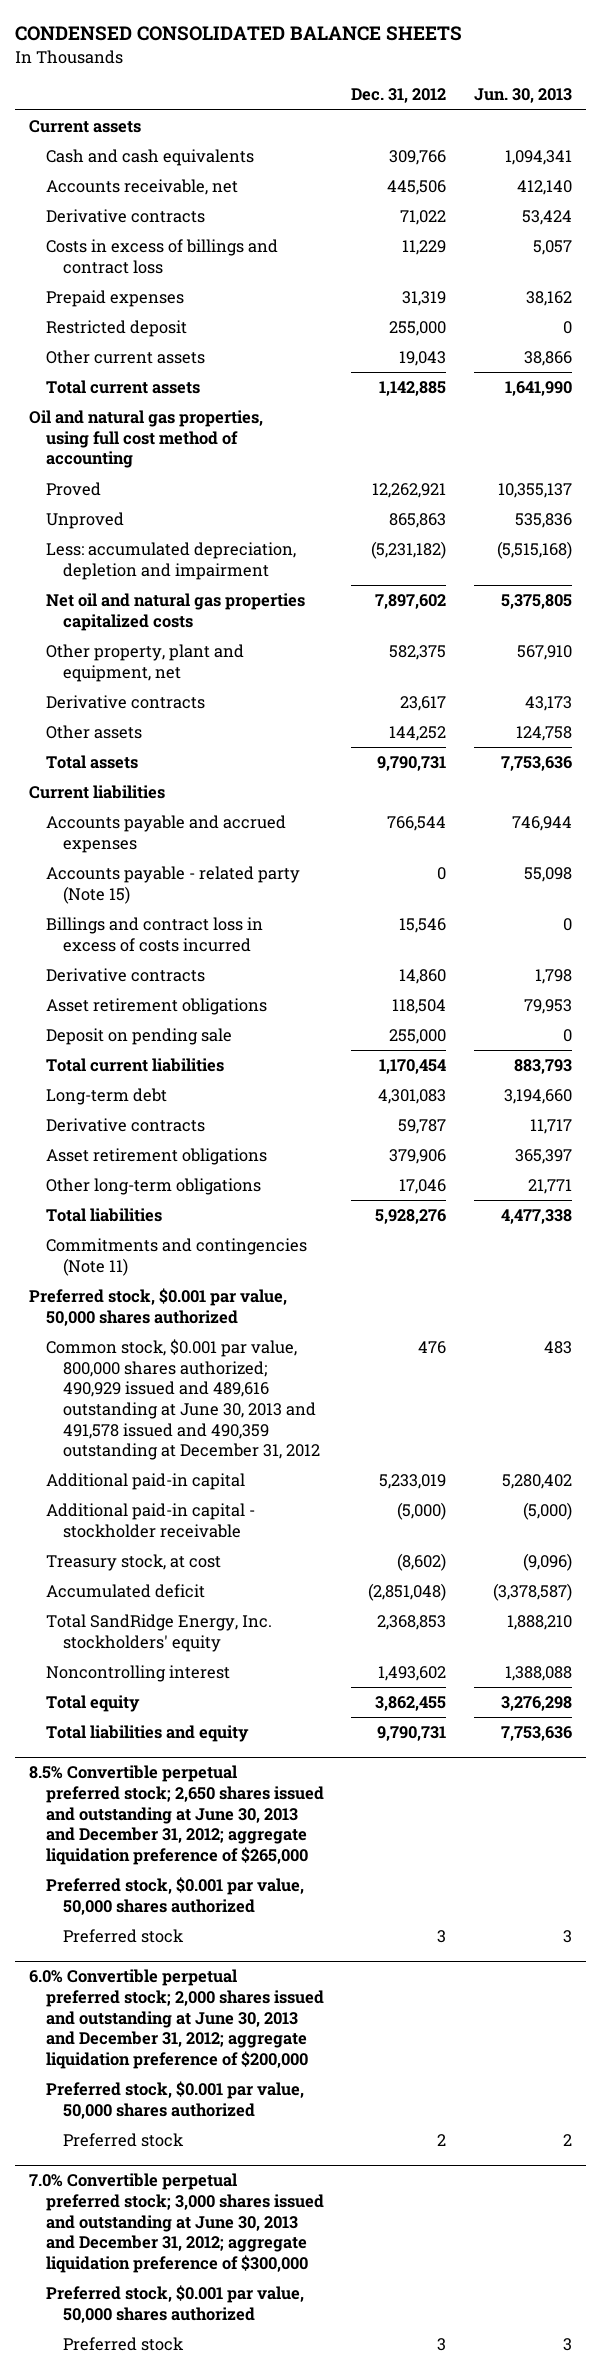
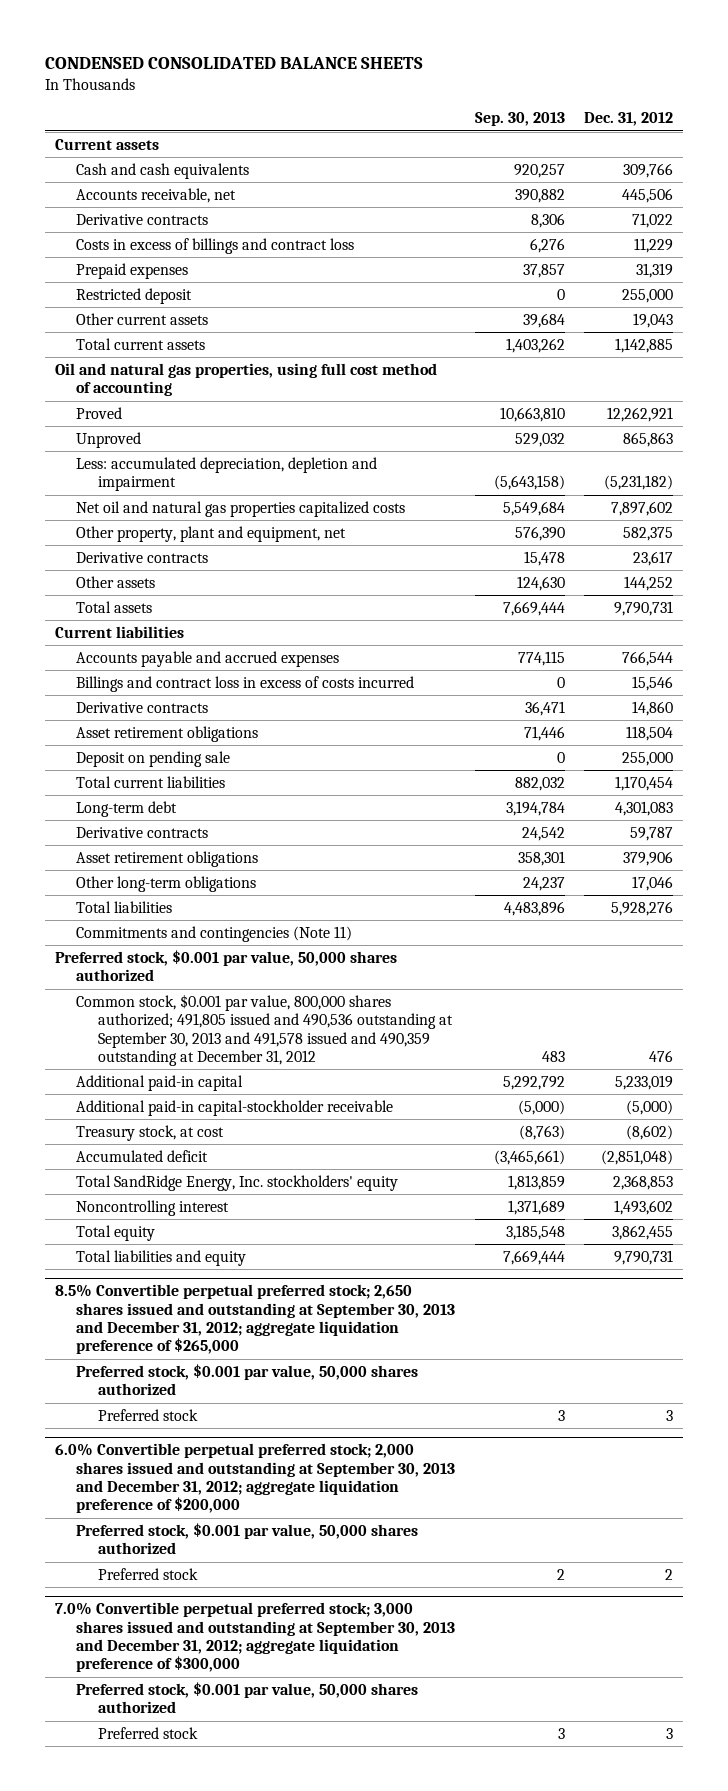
[474,88,573,104] Jun. 30, 2013 -> none
none -> [474,112,565,127] Sep. 30, 2013
[45,866,300,904] Accounts payable - related party (Note 15) -> none
[45,1339,321,1461] Common stock, $0.001 par value, 800,000 shares authorized; 490,929 issued and 489,616 outstanding at June 30, 2013 and 491,578 issued and 490,359 outstanding at December 31, 2012 -> [76,993,453,1067] Common stock, $0.001 par value, 800,000 shares authorized; 491,805 issued and 490,536 outstanding at September 30, 2013 and 491,578 issued and 490,359 outstanding at December 31, 2012
[45,1503,255,1538] Additional paid-in capital - stockholder receivable -> [76,1099,394,1116] Additional paid-in capital-stockholder receivable
[28,1765,324,1865] 8.5% Convertible perpetual preferred stock; 2,650 shares issued and outstanding at June 30, 2013 and December 31, 2012; aggregate liquidation preference of $265,000 -> [54,1284,456,1355] 8.5% Convertible perpetual preferred stock; 2,650 shares issued and outstanding at September 30, 2013 and December 31, 2012; aggregate liquidation preference of $265,000
[28,1969,324,2069] 6.0% Convertible perpetual preferred stock; 2,000 shares issued and outstanding at June 30, 2013 and December 31, 2012; aggregate liquidation preference of $200,000 -> [54,1443,456,1514] 6.0% Convertible perpetual preferred stock; 2,000 shares issued and outstanding at September 30, 2013 and December 31, 2012; aggregate liquidation preference of $200,000
[28,2173,324,2273] 7.0% Convertible perpetual preferred stock; 3,000 shares issued and outstanding at June 30, 2013 and December 31, 2012; aggregate liquidation preference of $300,000 -> [54,1602,456,1673] 7.0% Convertible perpetual preferred stock; 3,000 shares issued and outstanding at September 30, 2013 and December 31, 2012; aggregate liquidation preference of $300,000

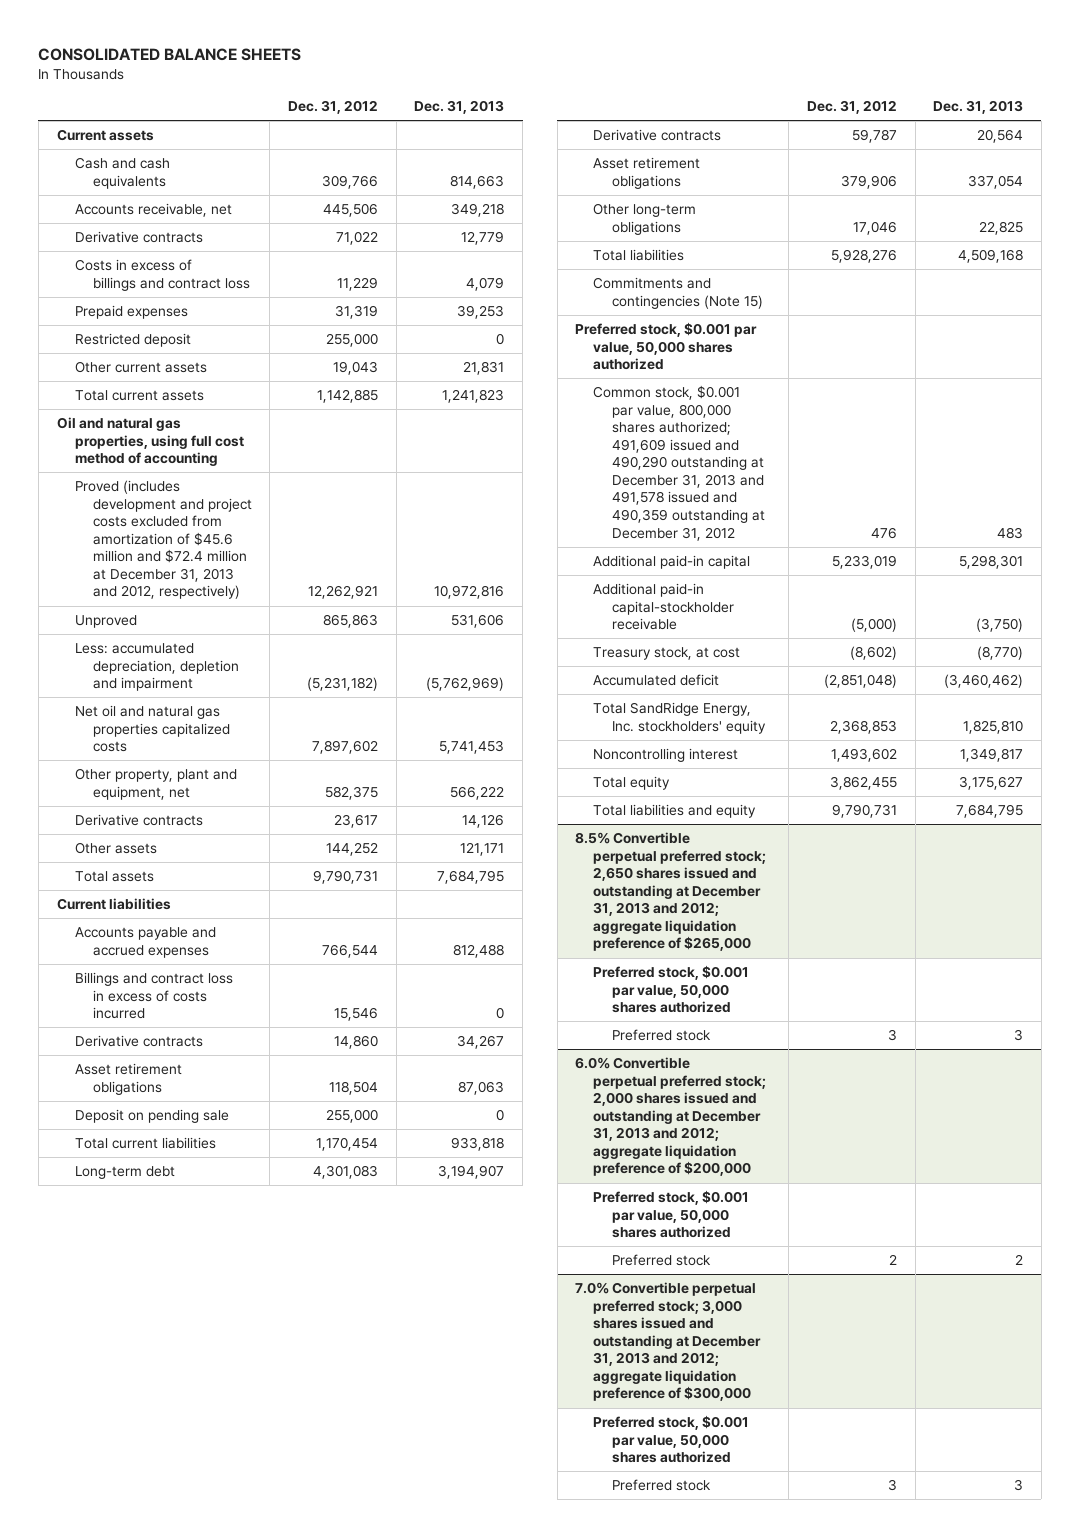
[45,57,424,70] CONDENSED CONSOLIDATED BALANCE SHEETS -> [38,47,302,61] CONSOLIDATED BALANCE SHEETS
[474,112,565,127] Sep. 30, 2013 -> none
none -> [414,100,505,115] Dec. 31, 2013
[76,406,123,419] Proved -> [74,479,252,600] Proved (includes development and project costs excluded from amortization of $45.6 million and $72.4 million at December 31, 2013 and 2012, respectively)
[76,925,353,942] Commitments and contingencies (Note 11) -> [593,276,763,309] Commitments and contingencies (Note 15)
[76,993,453,1067] Common stock, $0.001 par value, 800,000 shares authorized; 491,805 issued and 490,536 outstanding at September 30, 2013 and 491,578 issued and 490,359 outstanding at December 31, 2012 -> [593,384,765,541] Common stock, $0.001 par value, 800,000 shares authorized; 491,609 issued and 490,290 outstanding at December 31, 2013 and 491,578 issued and 490,359 outstanding at December 31, 2012
[54,1284,456,1355] 8.5% Convertible perpetual preferred stock; 2,650 shares issued and outstanding at September 30, 2013 and December 31, 2012; aggregate liquidation preference of $265,000 -> [575,831,767,952] 8.5% Convertible perpetual preferred stock; 2,650 shares issued and outstanding at December 31, 2013 and 2012; aggregate liquidation preference of $265,000
[54,1443,456,1514] 6.0% Convertible perpetual preferred stock; 2,000 shares issued and outstanding at September 30, 2013 and December 31, 2012; aggregate liquidation preference of $200,000 -> [575,1056,767,1177] 6.0% Convertible perpetual preferred stock; 2,000 shares issued and outstanding at December 31, 2013 and 2012; aggregate liquidation preference of $200,000
[54,1602,456,1673] 7.0% Convertible perpetual preferred stock; 3,000 shares issued and outstanding at September 30, 2013 and December 31, 2012; aggregate liquidation preference of $300,000 -> [575,1281,762,1402] 7.0% Convertible perpetual preferred stock; 3,000 shares issued and outstanding at December 31, 2013 and 2012; aggregate liquidation preference of $300,000

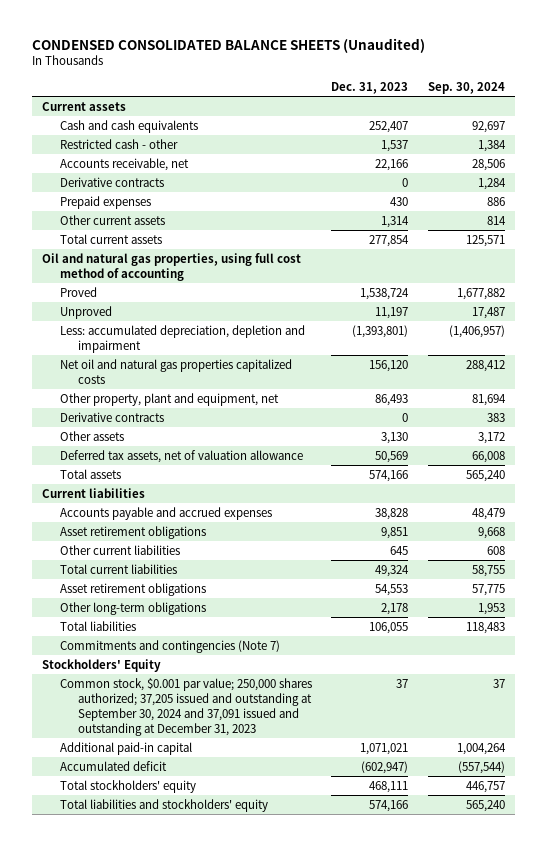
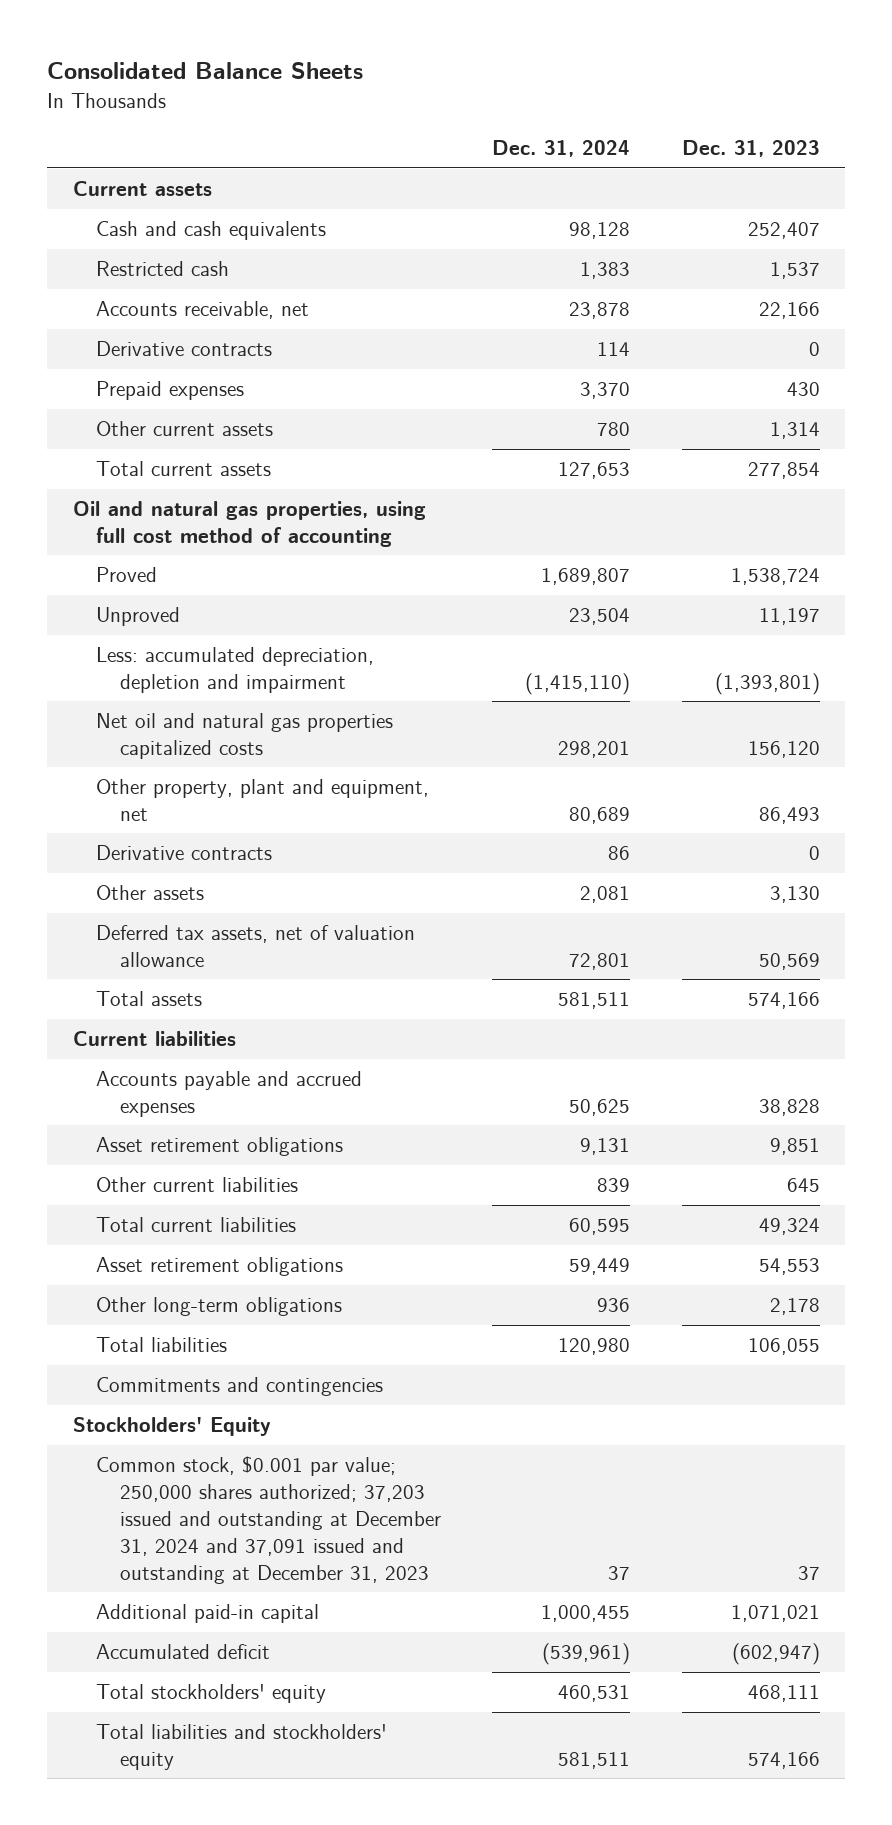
[31,37,425,53] CONDENSED CONSOLIDATED BALANCE SHEETS (Unaudited) -> [47,62,364,80] Consolidated Balance Sheets
[427,81,505,94] Sep. 30, 2024 -> none
none -> [492,140,631,158] Dec. 31, 2024
[59,138,178,149] Restricted cash - other -> [96,261,230,277] Restricted cash
[59,639,280,653] Commitments and contingencies (Note 7) -> [96,1377,384,1397] Commitments and contingencies
[59,677,312,736] Common stock, $0.001 par value; 250,000 shares authorized; 37,205 issued and outstanding at September 30, 2024 and 37,091 issued and outstanding at December 31, 2023 -> [96,1456,441,1584] Common stock, $0.001 par value; 250,000 shares authorized; 37,203 issued and outstanding at December 31, 2024 and 37,091 issued and outstanding at December 31, 2023

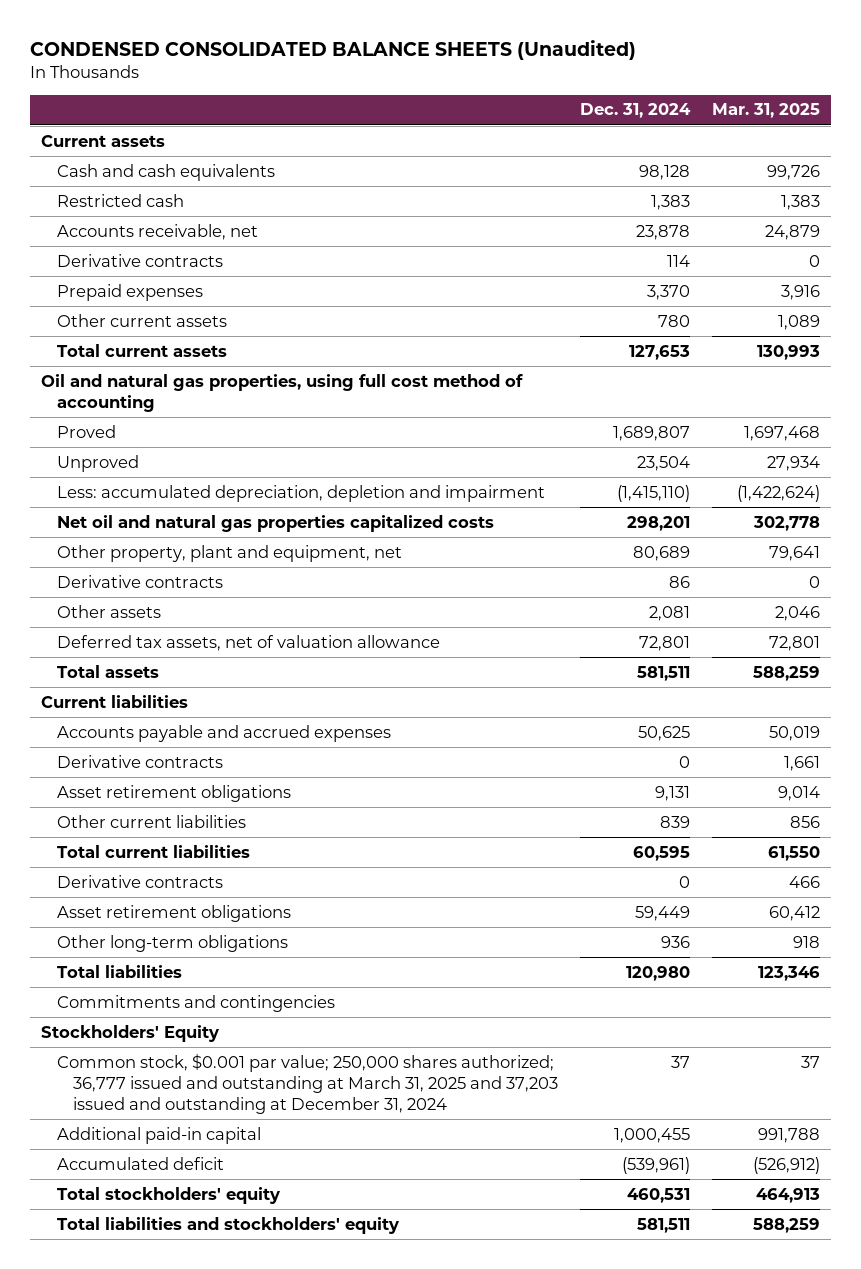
[47,62,364,80] Consolidated Balance Sheets -> [30,39,637,60] CONDENSED CONSOLIDATED BALANCE SHEETS (Unaudited)
[681,140,820,158] Dec. 31, 2023 -> none
none -> [711,103,820,119] Mar. 31, 2025
none -> [56,754,223,768] Derivative contracts
none -> [56,874,223,888] Derivative contracts
[96,1456,441,1584] Common stock, $0.001 par value; 250,000 shares authorized; 37,203 issued and outstanding at December 31, 2024 and 37,091 issued and outstanding at December 31, 2023 -> [56,1053,558,1115] Common stock, $0.001 par value; 250,000 shares authorized; 36,777 issued and outstanding at March 31, 2025 and 37,203 issued and outstanding at December 31, 2024

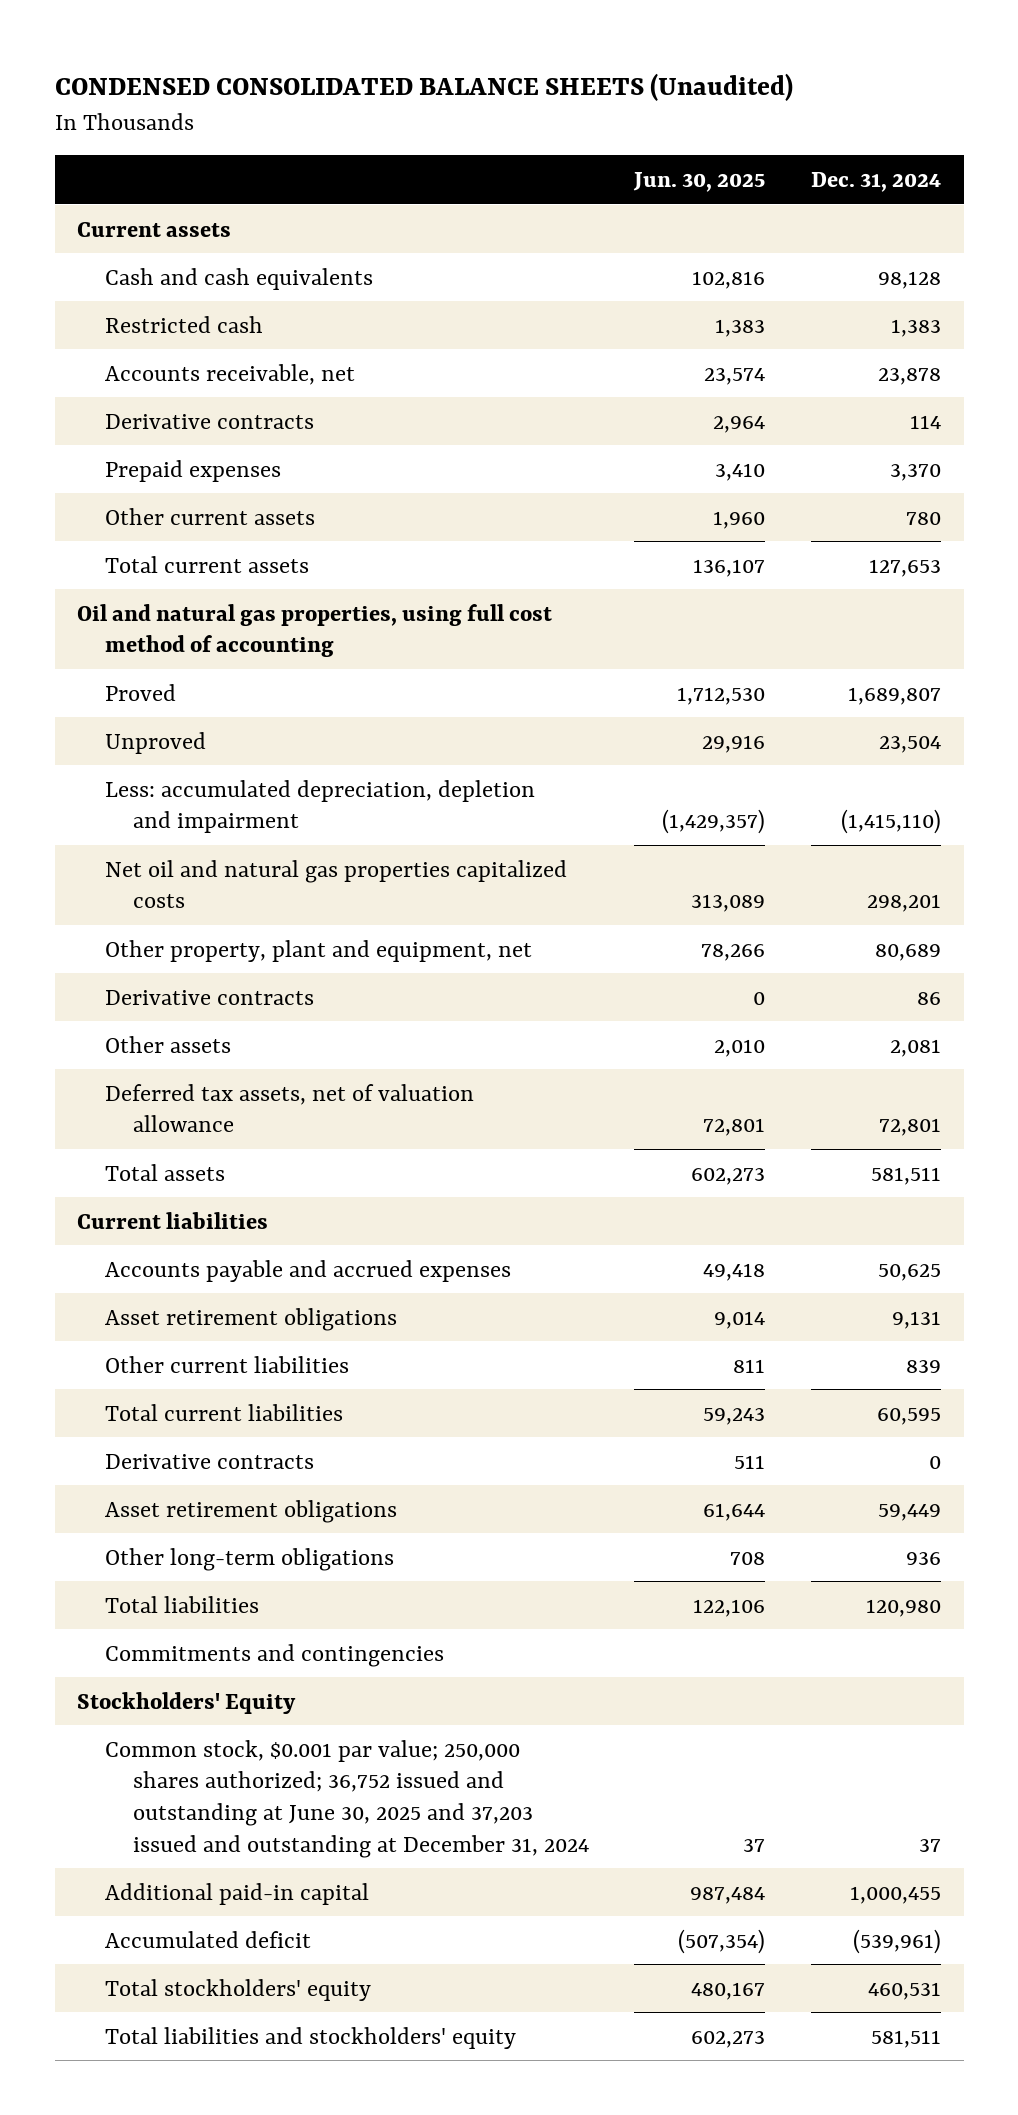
[711,103,820,119] Mar. 31, 2025 -> none
none -> [633,171,766,192] Jun. 30, 2025
[56,754,223,768] Derivative contracts -> none
[56,1053,558,1115] Common stock, $0.001 par value; 250,000 shares authorized; 36,777 issued and outstanding at March 31, 2025 and 37,203 issued and outstanding at December 31, 2024 -> [105,1739,589,1858] Common stock, $0.001 par value; 250,000 shares authorized; 36,752 issued and outstanding at June 30, 2025 and 37,203 issued and outstanding at December 31, 2024

